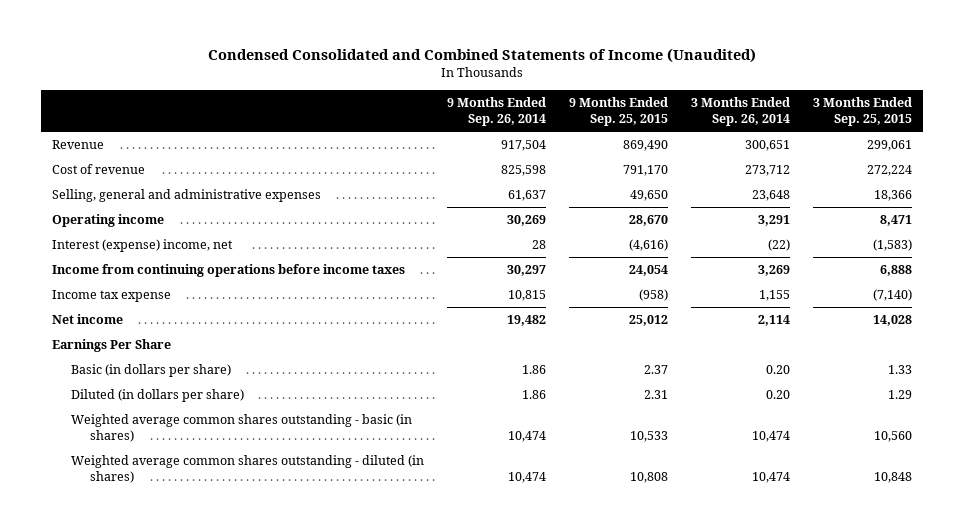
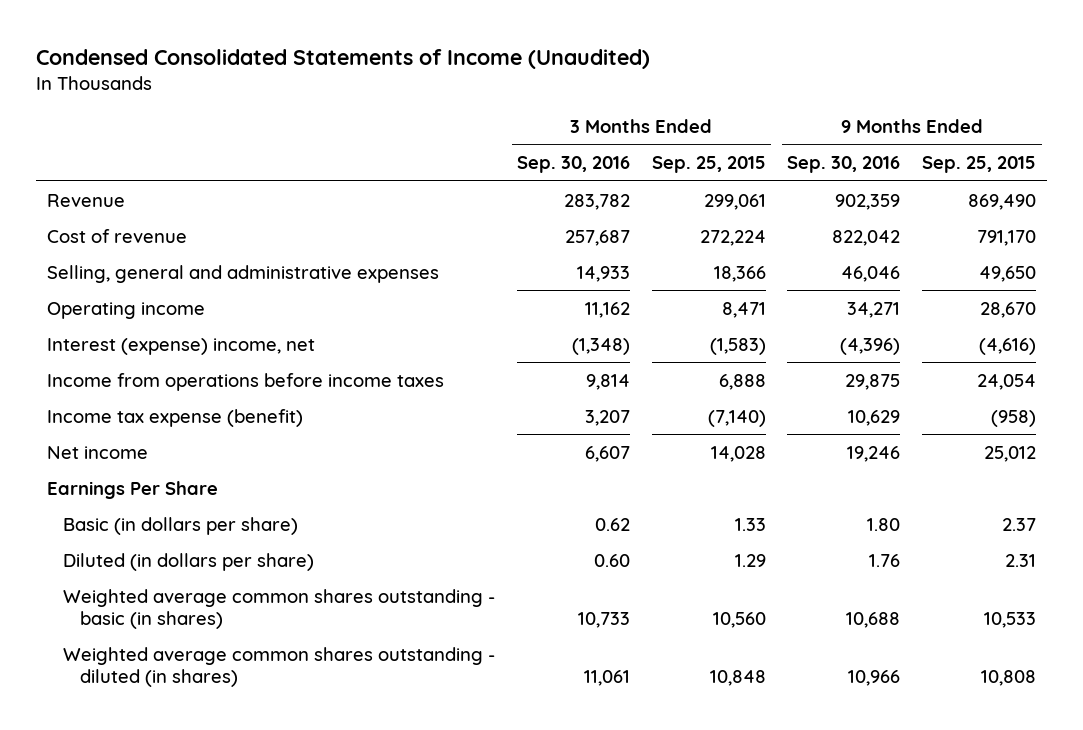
[207,48,756,64] Condensed Consolidated and Combined Statements of Income (Unaudited) -> [36,49,651,70] Condensed Consolidated Statements of Income (Unaudited)
[446,97,546,127] 9 Months Ended Sep. 26, 2014 -> none
[690,97,790,127] 3 Months Ended Sep. 26, 2014 -> none
none -> [517,156,631,174] Sep. 30, 2016
none -> [787,156,901,174] Sep. 30, 2016
[52,264,406,278] Income from continuing operations before income taxes -> [47,372,445,391] Income from operations before income taxes
[52,290,172,303] Income tax expense -> [47,408,304,427] Income tax expense (benefit)

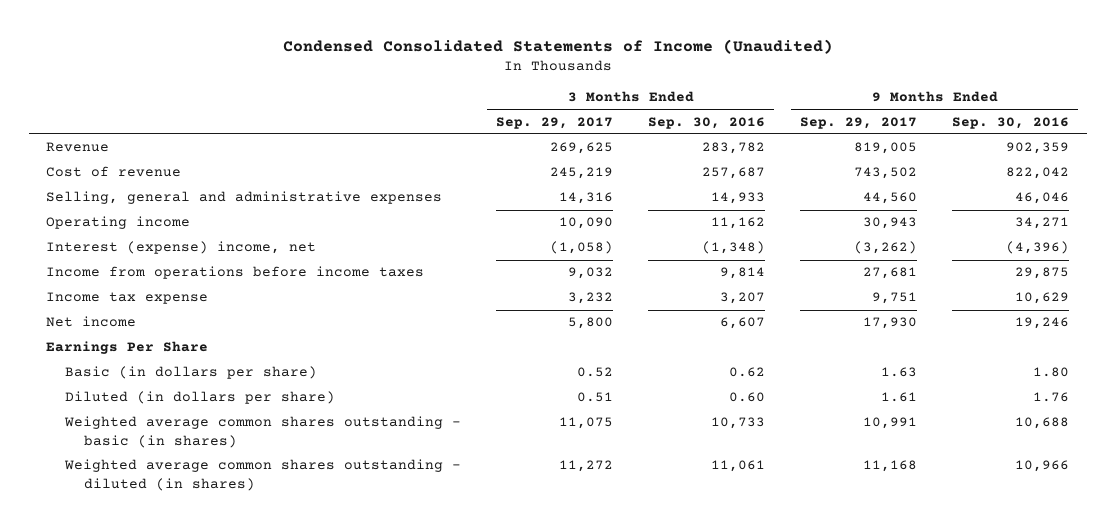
[651,156,766,174] Sep. 25, 2015 -> none
[922,156,1037,174] Sep. 25, 2015 -> none
none -> [496,116,614,129] Sep. 29, 2017
none -> [800,116,918,129] Sep. 29, 2017
[47,408,304,427] Income tax expense (benefit) -> [46,292,209,305] Income tax expense

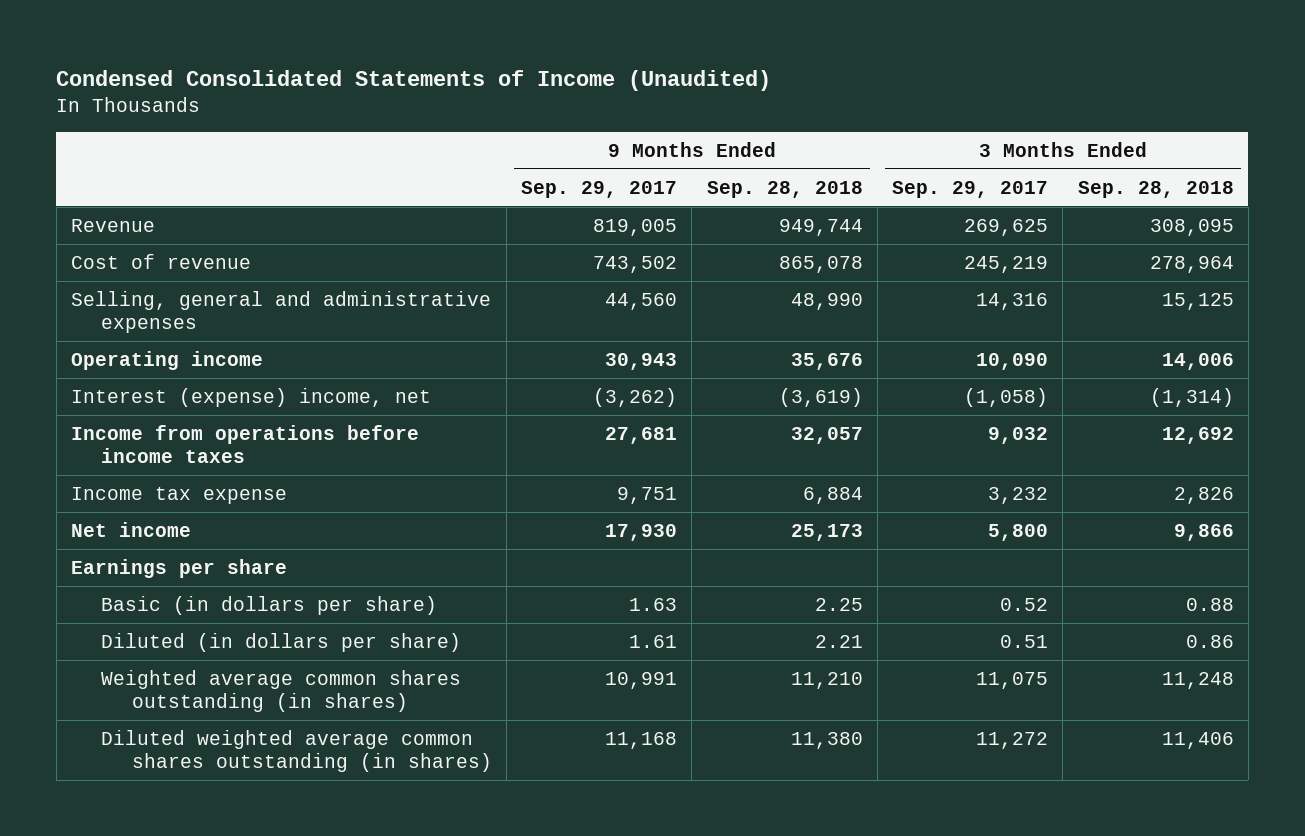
[648,116,766,129] Sep. 30, 2016 -> none
[952,116,1070,129] Sep. 30, 2016 -> none
none -> [706,180,863,198] Sep. 28, 2018
none -> [1077,180,1234,198] Sep. 28, 2018
[46,341,209,355] Earnings Per Share -> [71,558,288,578] Earnings per share
[63,416,461,448] Weighted average common shares outstanding - basic (in shares) -> [101,669,462,713] Weighted average common shares outstanding (in shares)
[63,459,461,491] Weighted average common shares outstanding - diluted (in shares) -> [101,729,492,773] Diluted weighted average common shares outstanding (in shares)

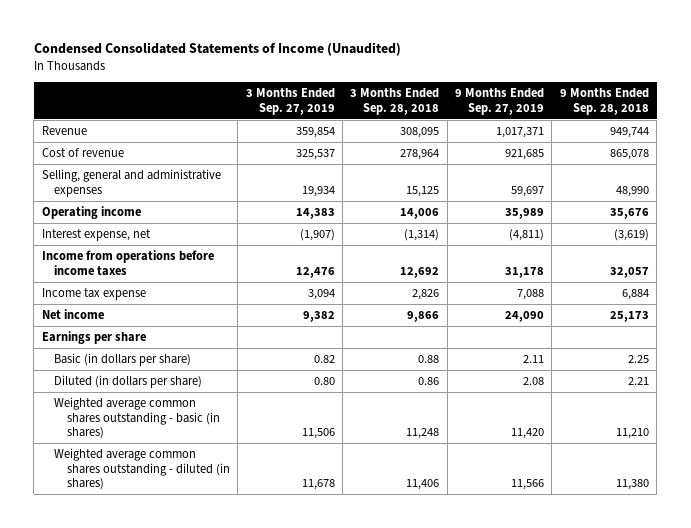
[521,180,678,198] Sep. 29, 2017 -> none
[892,180,1049,198] Sep. 29, 2017 -> none
none -> [245,88,335,115] 3 Months Ended Sep. 27, 2019
none -> [455,88,545,115] 9 Months Ended Sep. 27, 2019
[71,387,432,407] Interest (expense) income, net -> [41,229,151,242] Interest expense, net
[101,669,462,713] Weighted average common shares outstanding (in shares) -> [54,397,220,439] Weighted average common shares outstanding - basic (in shares)
[101,729,492,773] Diluted weighted average common shares outstanding (in shares) -> [54,448,230,490] Weighted average common shares outstanding - diluted (in shares)

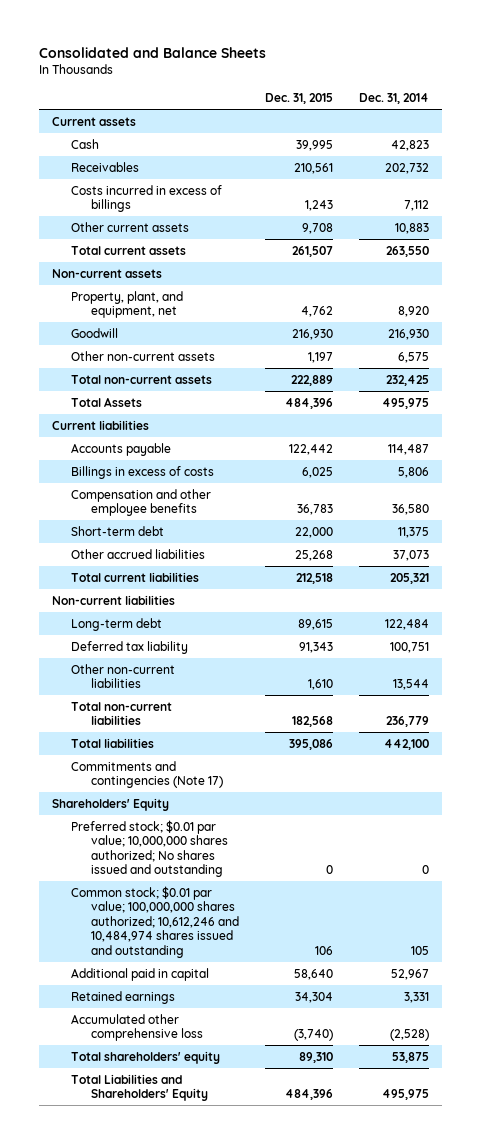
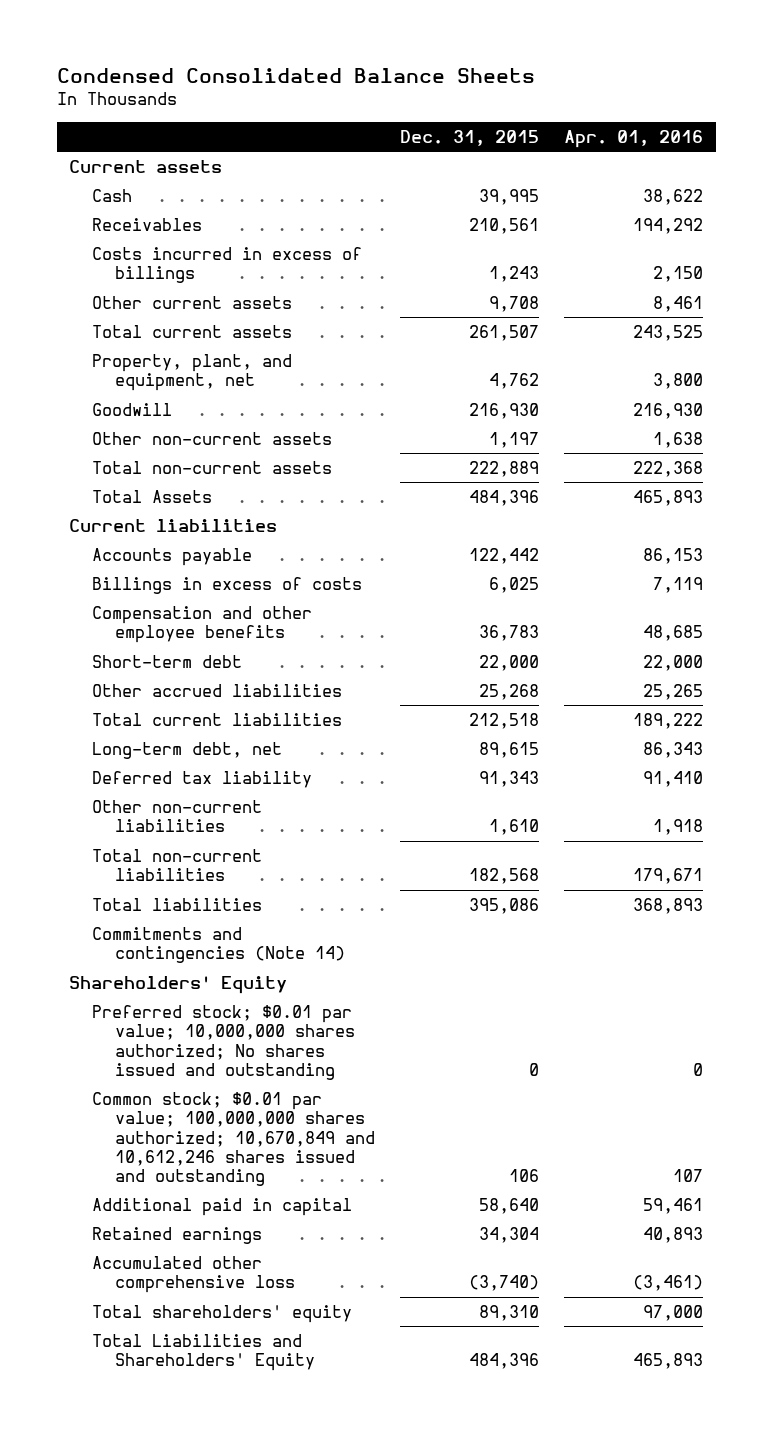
[38,46,266,58] Consolidated and Balance Sheets -> [56,67,535,83] Condensed Consolidated Balance Sheets
[358,93,429,105] Dec. 31, 2014 -> none
none -> [564,129,704,148] Apr. 01, 2016
[51,268,162,278] Non-current assets -> none
[51,594,175,605] Non-current liabilities -> none
[71,617,163,631] Long-term debt -> [91,742,282,760] Long-term debt, net
[71,760,223,789] Commitments and contingencies (Note 17) -> [91,927,345,964] Commitments and contingencies (Note 14)
[71,885,239,958] Common stock; $0.01 par value; 100,000,000 shares authorized; 10,612,246 and 10,484,974 shares issued and outstanding -> [91,1092,375,1187] Common stock; $0.01 par value; 100,000,000 shares authorized; 10,670,849 and 10,612,246 shares issued and outstanding

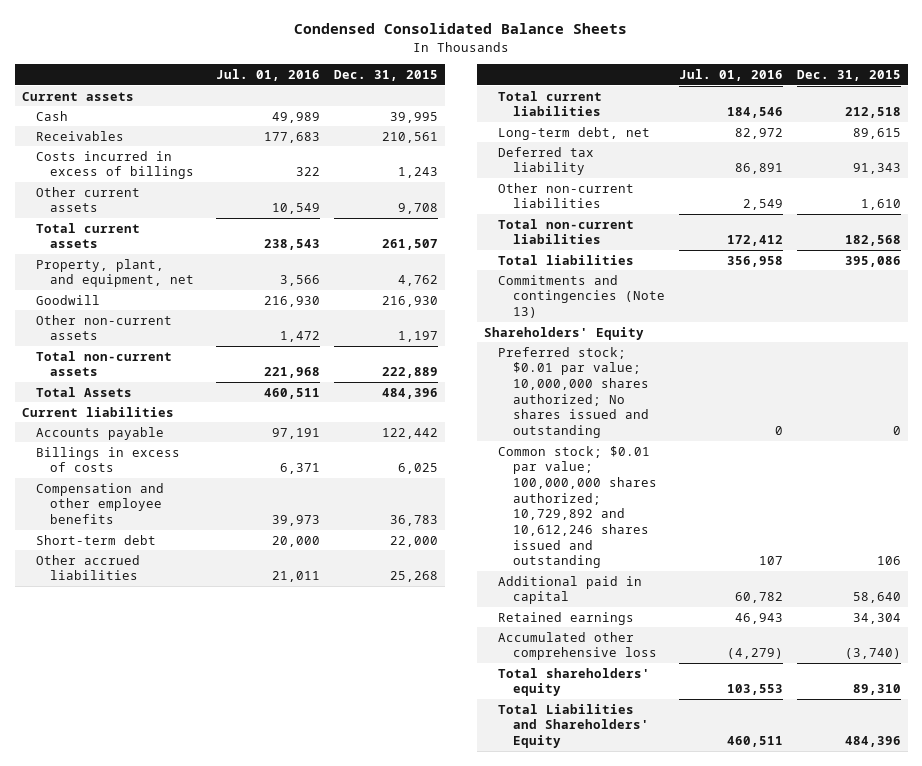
[564,129,704,148] Apr. 01, 2016 -> none
none -> [216,69,321,82] Jul. 01, 2016
[91,927,345,964] Commitments and contingencies (Note 14) -> [498,274,665,319] Commitments and contingencies (Note 13)
[91,1092,375,1187] Common stock; $0.01 par value; 100,000,000 shares authorized; 10,670,849 and 10,612,246 shares issued and outstanding -> [498,445,657,569] Common stock; $0.01 par value; 100,000,000 shares authorized; 10,729,892 and 10,612,246 shares issued and outstanding

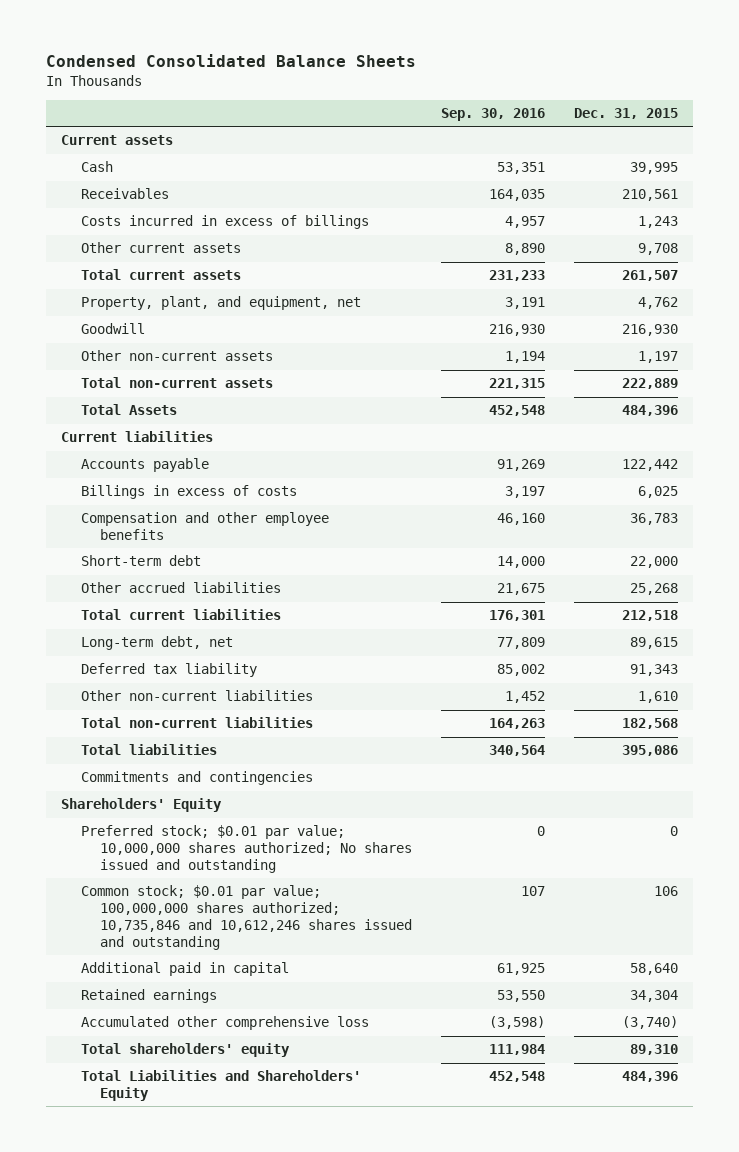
[216,69,321,82] Jul. 01, 2016 -> none
none -> [441,107,546,121] Sep. 30, 2016
[498,274,665,319] Commitments and contingencies (Note 13) -> [80,771,313,786] Commitments and contingencies
[498,445,657,569] Common stock; $0.01 par value; 100,000,000 shares authorized; 10,729,892 and 10,612,246 shares issued and outstanding -> [80,885,413,950] Common stock; $0.01 par value; 100,000,000 shares authorized; 10,735,846 and 10,612,246 shares issued and outstanding

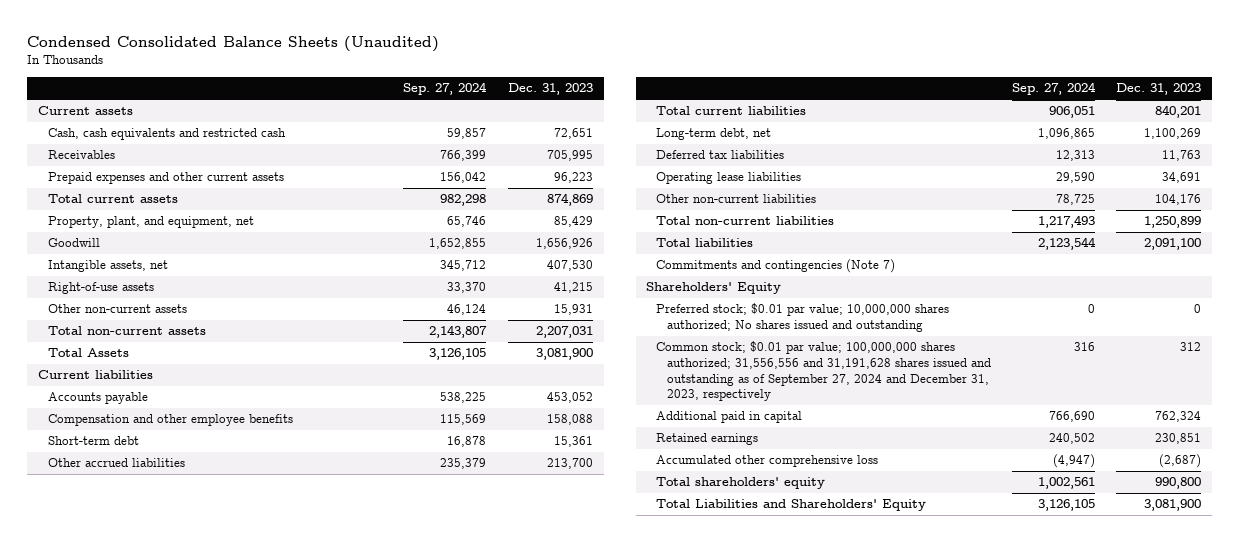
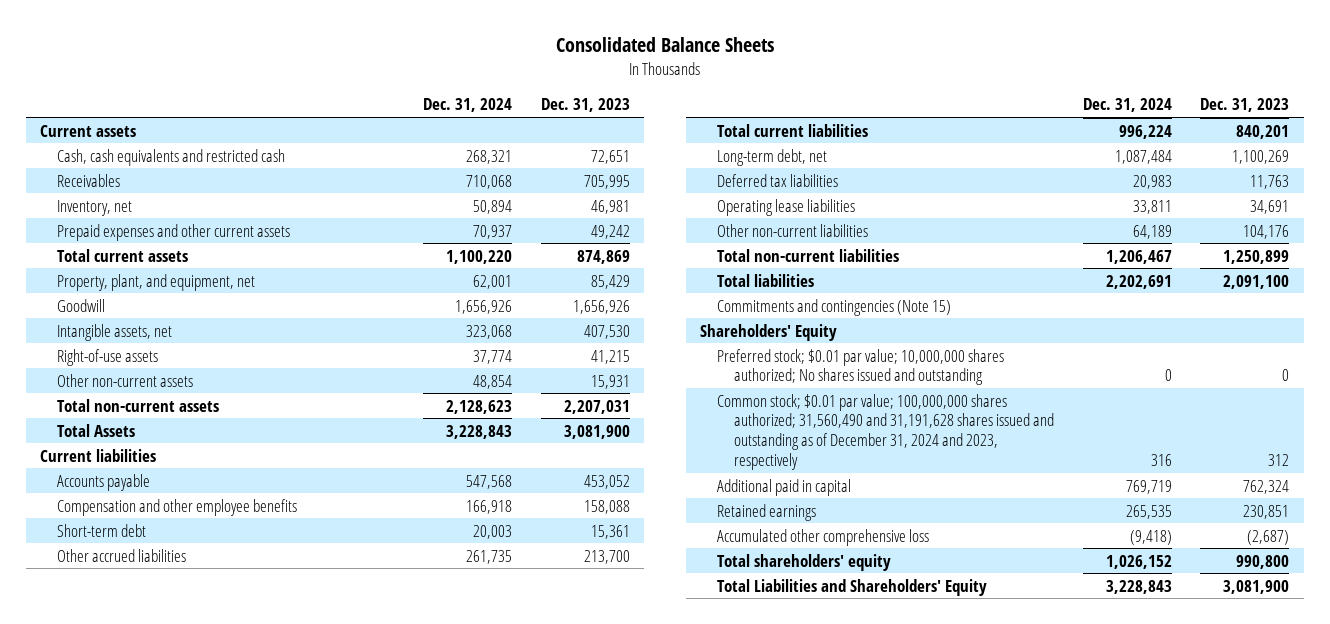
[27,35,440,52] Condensed Consolidated Balance Sheets (Unaudited) -> [555,37,774,53] Consolidated Balance Sheets
[403,82,488,96] Sep. 27, 2024 -> none
none -> [422,98,512,113] Dec. 31, 2024
none -> [57,199,133,216] Inventory, net
[553,172,593,184] 96,223 -> [590,224,630,239] 49,242
[656,259,896,274] Commitments and contingencies (Note 7) -> [717,298,952,316] Commitments and contingencies (Note 15)
[656,341,991,402] Common stock; $0.01 par value; 100,000,000 shares authorized; 31,556,556 and 31,191,628 shares issued and outstanding as of September 27, 2024 and December 31, 2023, respectively -> [717,393,1054,470] Common stock; $0.01 par value; 100,000,000 shares authorized; 31,560,490 and 31,191,628 shares issued and outstanding as of December 31, 2024 and 2023, respectively

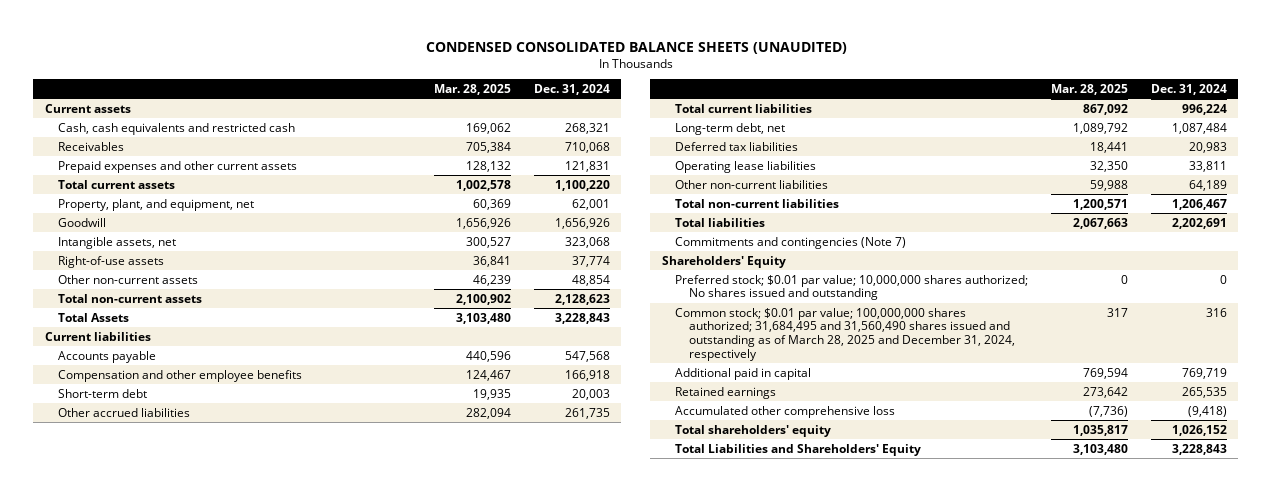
[555,37,774,53] Consolidated Balance Sheets -> [425,41,847,54] CONDENSED CONSOLIDATED BALANCE SHEETS (UNAUDITED)
[540,98,630,113] Dec. 31, 2023 -> none
none -> [433,84,511,96] Mar. 28, 2025
[57,199,133,216] Inventory, net -> none
[472,224,512,239] 70,937 -> [564,160,610,172] 121,831
[717,298,952,316] Commitments and contingencies (Note 15) -> [675,236,907,249] Commitments and contingencies (Note 7)
[717,393,1054,470] Common stock; $0.01 par value; 100,000,000 shares authorized; 31,560,490 and 31,191,628 shares issued and outstanding as of December 31, 2024 and 2023, respectively -> [675,307,1016,361] Common stock; $0.01 par value; 100,000,000 shares authorized; 31,684,495 and 31,560,490 shares issued and outstanding as of March 28, 2025 and December 31, 2024, respectively

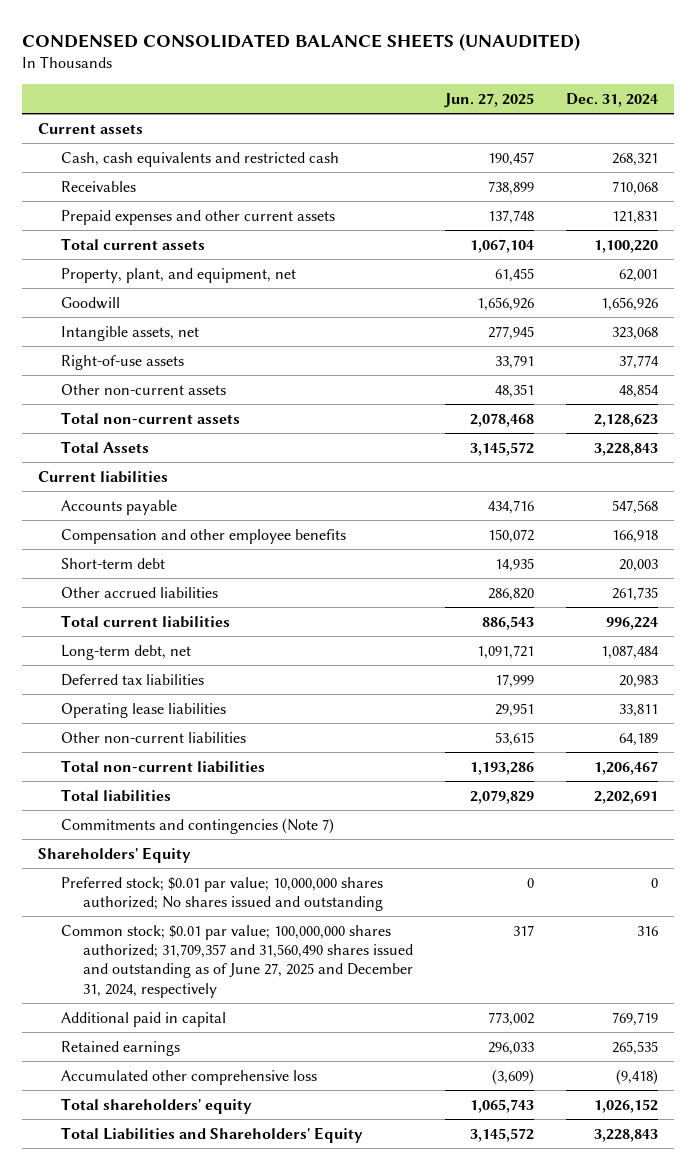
[433,84,511,96] Mar. 28, 2025 -> none
none -> [444,92,535,108] Jun. 27, 2025
[675,307,1016,361] Common stock; $0.01 par value; 100,000,000 shares authorized; 31,684,495 and 31,560,490 shares issued and outstanding as of March 28, 2025 and December 31, 2024, respectively -> [60,924,414,998] Common stock; $0.01 par value; 100,000,000 shares authorized; 31,709,357 and 31,560,490 shares issued and outstanding as of June 27, 2025 and December 31, 2024, respectively

